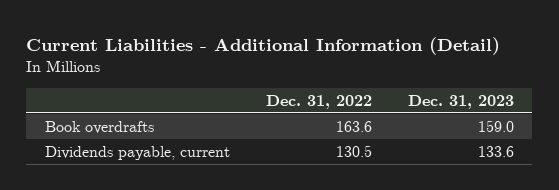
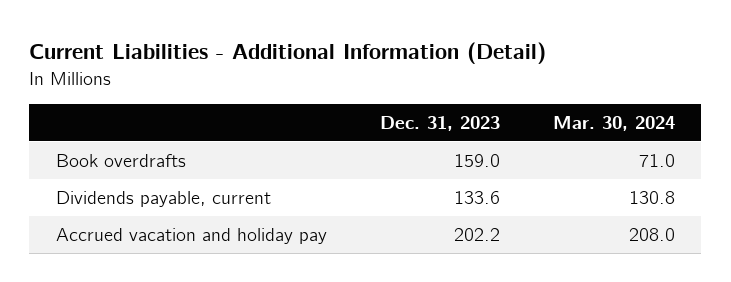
[265,94,372,109] Dec. 31, 2022 -> none
none -> [552,115,675,131] Mar. 30, 2024
none -> [55,228,327,245] Accrued vacation and holiday pay

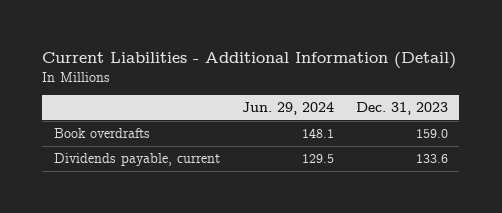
[552,115,675,131] Mar. 30, 2024 -> none
none -> [241,102,334,116] Jun. 29, 2024
[55,228,327,245] Accrued vacation and holiday pay -> none

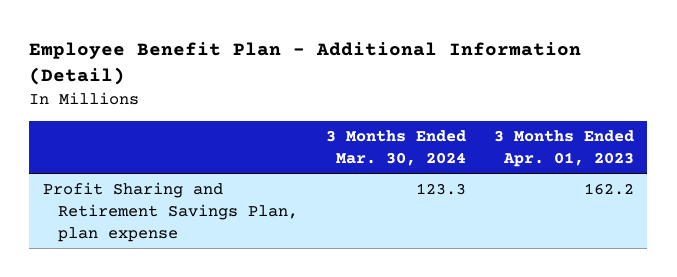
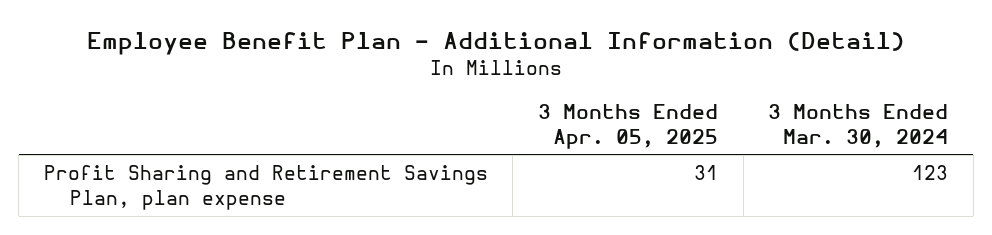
[493,130,634,167] 3 Months Ended Apr. 01, 2023 -> none
none -> [538,104,719,149] 3 Months Ended Apr. 05, 2025
[415,183,466,196] 123.3 -> [912,165,949,181] 123

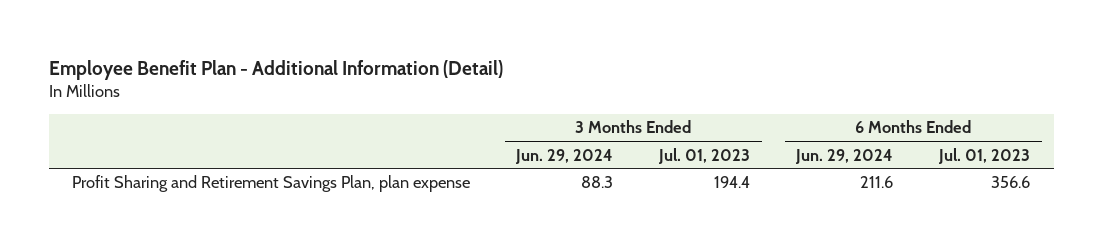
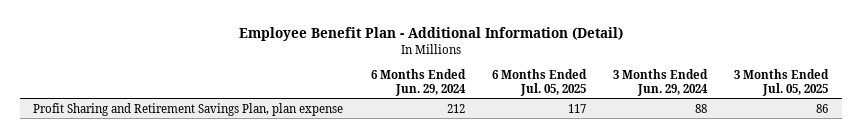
[658,147,751,164] Jul. 01, 2023 -> none
[938,147,1031,164] Jul. 01, 2023 -> none
none -> [491,68,587,96] 6 Months Ended Jul. 05, 2025
none -> [734,68,830,96] 3 Months Ended Jul. 05, 2025
[581,176,614,189] 88.3 -> [695,103,708,113] 88
[860,176,894,189] 211.6 -> [446,103,465,113] 212

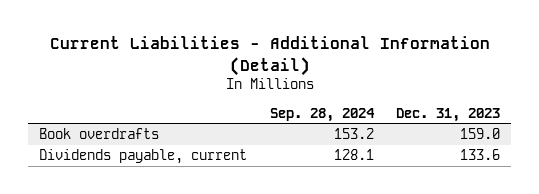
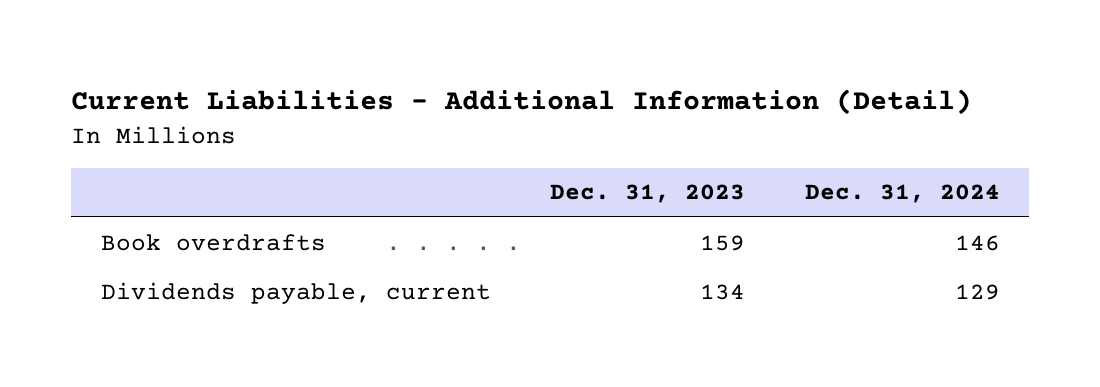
[269,107,375,122] Sep. 28, 2024 -> none
none -> [804,184,1000,204] Dec. 31, 2024
[460,128,501,140] 159.0 -> [700,234,746,251] 159
[460,149,501,161] 133.6 -> [700,283,746,300] 134

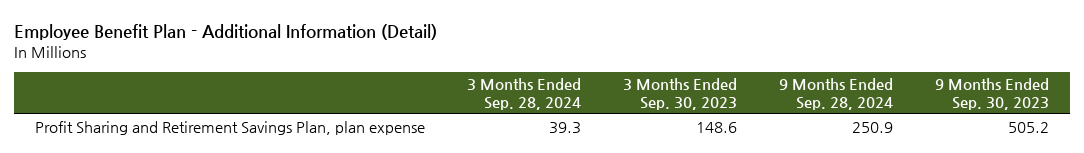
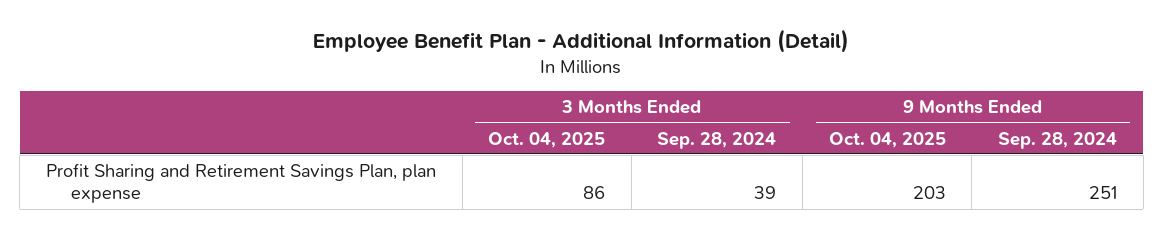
[623,78,738,111] 3 Months Ended Sep. 30, 2023 -> none
[934,78,1049,111] 9 Months Ended Sep. 30, 2023 -> none
none -> [488,131,606,148] Oct. 04, 2025
none -> [828,131,946,148] Oct. 04, 2025
[549,121,582,134] 39.3 -> [754,186,777,200] 39
[851,121,893,133] 250.9 -> [1088,186,1117,200] 251

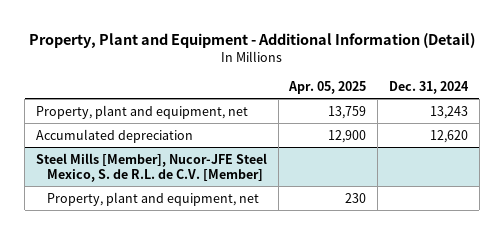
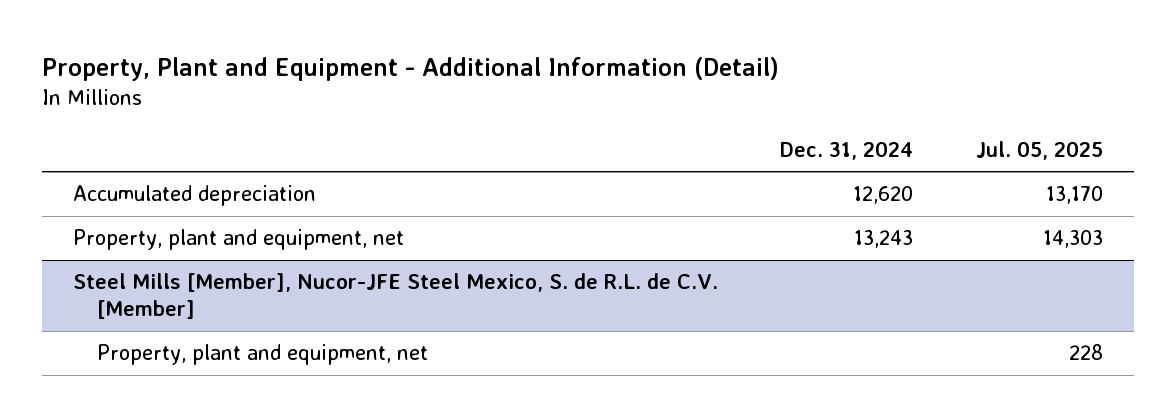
[288,80,367,94] Apr. 05, 2025 -> none
none -> [975,140,1103,160] Jul. 05, 2025
[36,104,249,119] Property, plant and equipment, net -> [72,229,404,251] Property, plant and equipment, net

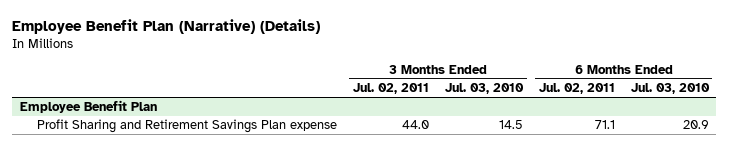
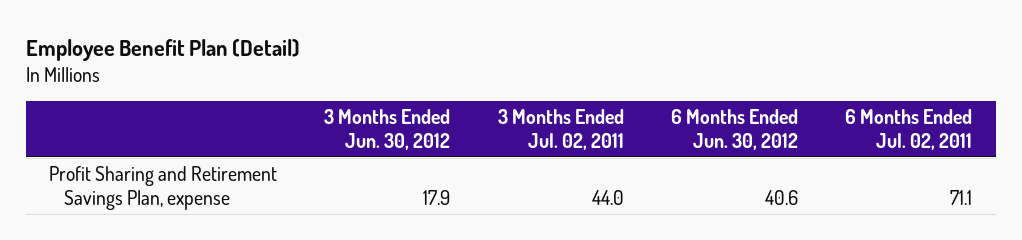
[12,19,321,35] Employee Benefit Plan (Narrative) (Details) -> [25,38,300,61] Employee Benefit Plan (Detail)
[444,83,524,95] Jul. 03, 2010 -> none
[630,83,710,95] Jul. 03, 2010 -> none
none -> [324,109,451,150] 3 Months Ended Jun. 30, 2012
none -> [671,109,799,150] 6 Months Ended Jun. 30, 2012
[20,100,158,114] Employee Benefit Plan -> none
[37,119,338,134] Profit Sharing and Retirement Savings Plan expense -> [49,166,278,210] Profit Sharing and Retirement Savings Plan, expense

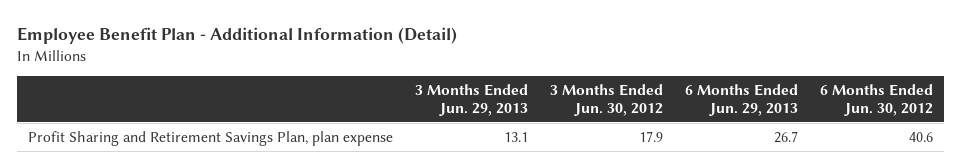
[25,38,300,61] Employee Benefit Plan (Detail) -> [16,27,457,45] Employee Benefit Plan - Additional Information (Detail)
[497,109,624,150] 3 Months Ended Jul. 02, 2011 -> none
[845,109,973,150] 6 Months Ended Jul. 02, 2011 -> none
none -> [414,84,528,117] 3 Months Ended Jun. 29, 2013
none -> [684,84,798,117] 6 Months Ended Jun. 29, 2013
[49,166,278,210] Profit Sharing and Retirement Savings Plan, expense -> [27,130,393,146] Profit Sharing and Retirement Savings Plan, plan expense

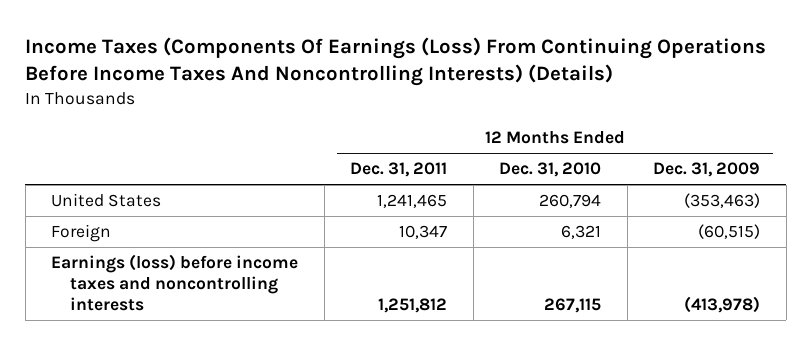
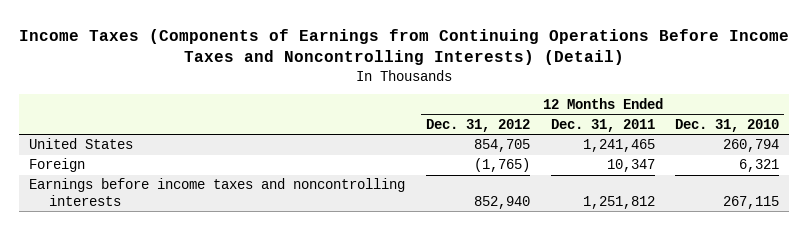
[25,36,767,87] Income Taxes (Components Of Earnings (Loss) From Continuing Operations Before Income Taxes And Noncontrolling Interests) (Details) -> [19,28,790,65] Income Taxes (Components of Earnings from Continuing Operations Before Income Taxes and Noncontrolling Interests) (Detail)
[653,162,761,178] Dec. 31, 2009 -> none
none -> [426,118,531,132] Dec. 31, 2012
[51,254,299,311] Earnings (loss) before income taxes and noncontrolling interests -> [29,178,406,206] Earnings before income taxes and noncontrolling interests

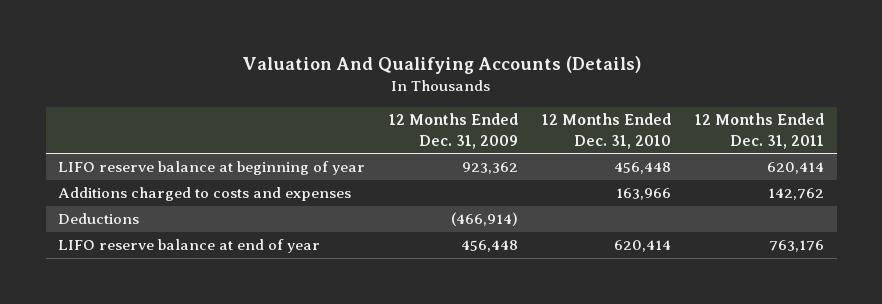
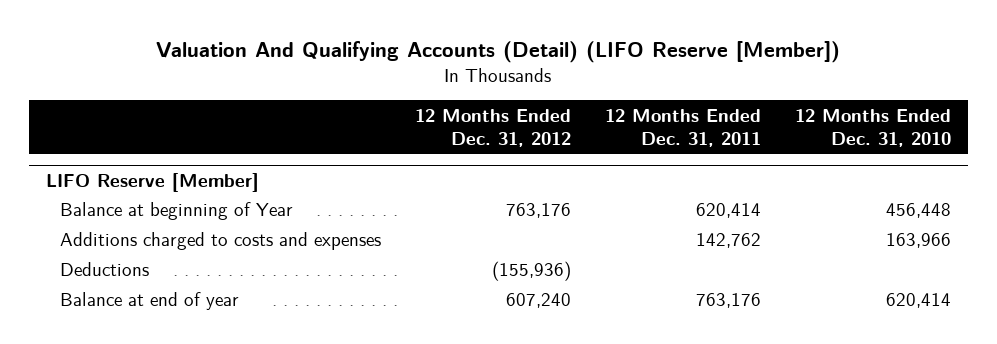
[242,56,642,75] Valuation And Qualifying Accounts (Details) -> [156,41,841,64] Valuation And Qualifying Accounts (Detail) (LIFO Reserve [Member])
[388,113,518,149] 12 Months Ended Dec. 31, 2009 -> none
none -> [415,108,572,147] 12 Months Ended Dec. 31, 2012
none -> [45,172,259,192] LIFO Reserve [Member]
[57,161,365,176] LIFO reserve balance at beginning of year -> [60,202,294,221] Balance at beginning of Year
[57,239,320,254] LIFO reserve balance at end of year -> [60,292,240,311] Balance at end of year

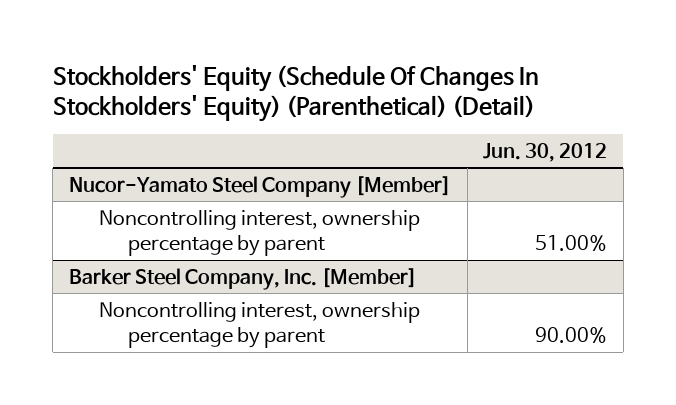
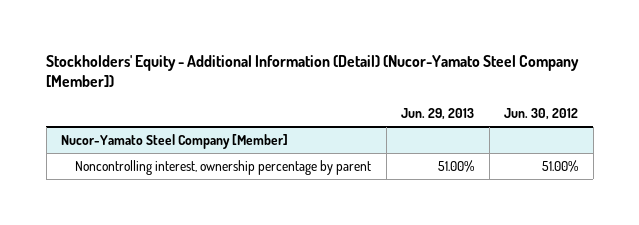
[52,64,539,123] Stockholders' Equity (Schedule Of Changes In Stockholders' Equity) (Parenthetical) (Detail) -> [46,54,580,88] Stockholders' Equity - Additional Information (Detail) (Nucor-Yamato Steel Company [Member])
none -> [401,108,475,121] Jun. 29, 2013
[69,267,418,290] Barker Steel Company, Inc. [Member] -> none
[98,301,420,349] Noncontrolling interest, ownership percentage by parent -> none

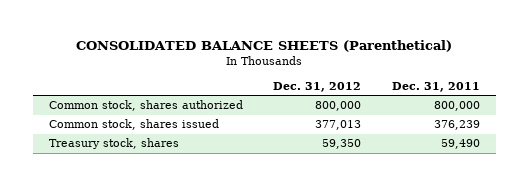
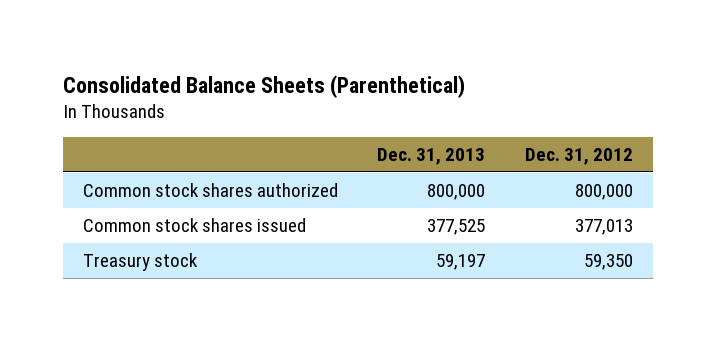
[76,40,453,53] CONSOLIDATED BALANCE SHEETS (Parenthetical) -> [63,74,466,98] Consolidated Balance Sheets (Parenthetical)
[392,81,481,92] Dec. 31, 2011 -> none
none -> [377,148,486,166] Dec. 31, 2013
[48,100,243,112] Common stock, shares authorized -> [82,183,338,198] Common stock shares authorized
[48,119,219,131] Common stock, shares issued -> [82,218,306,233] Common stock shares issued
[48,138,179,150] Treasury stock, shares -> [82,253,198,272] Treasury stock

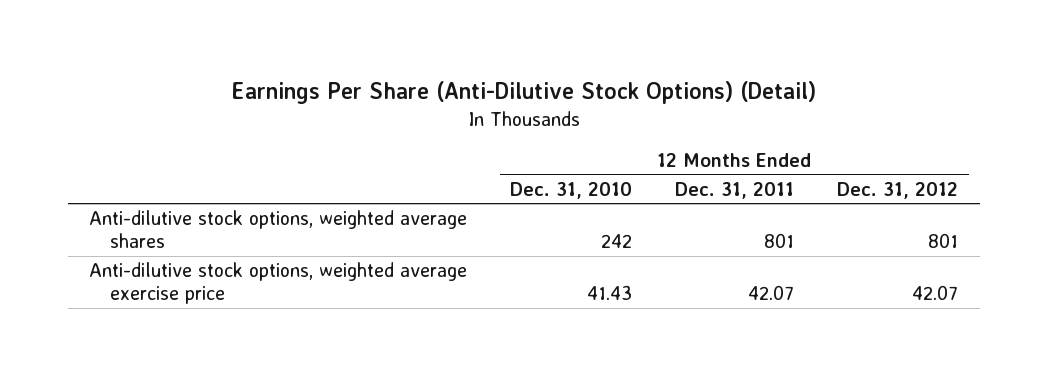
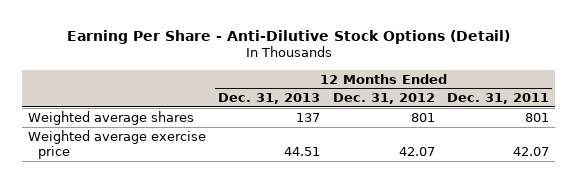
[230,80,816,104] Earnings Per Share (Anti-Dilutive Stock Options) (Detail) -> [66,29,510,44] Earning Per Share - Anti-Dilutive Stock Options (Detail)
[510,181,633,199] Dec. 31, 2010 -> none
none -> [218,93,321,105] Dec. 31, 2013
[89,210,468,249] Anti-dilutive stock options, weighted average shares -> [27,110,194,125] Weighted average shares
[89,262,468,305] Anti-dilutive stock options, weighted average exercise price -> [27,129,206,160] Weighted average exercise price

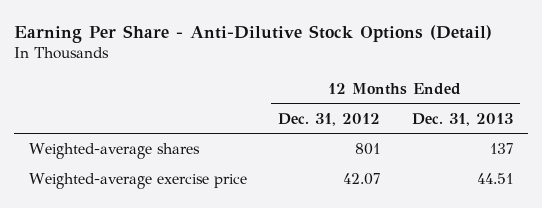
[447,93,550,105] Dec. 31, 2011 -> none
[27,110,194,125] Weighted average shares -> [29,143,201,160] Weighted-average shares
[27,129,206,160] Weighted average exercise price -> [29,173,248,190] Weighted-average exercise price

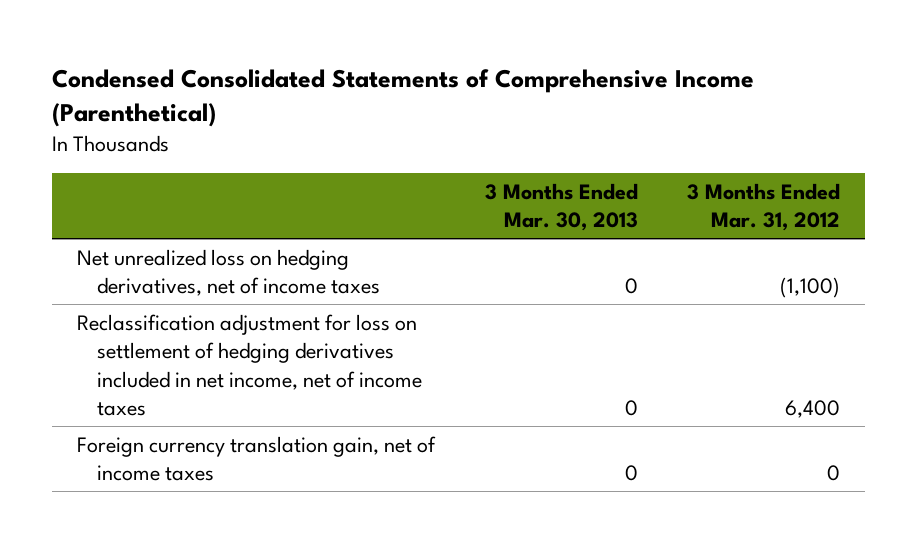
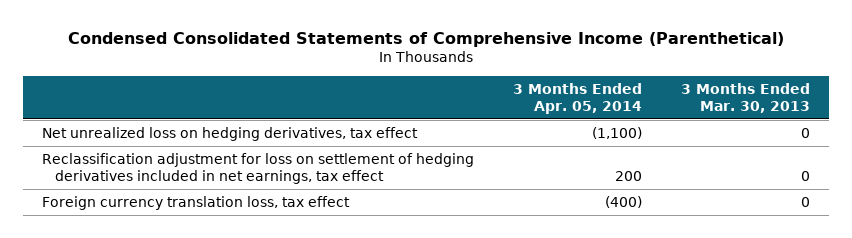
[687,182,841,232] 3 Months Ended Mar. 31, 2012 -> none
none -> [513,82,643,114] 3 Months Ended Apr. 05, 2014
[77,248,381,297] Net unrealized loss on hedging derivatives, net of income taxes -> [42,127,419,142] Net unrealized loss on hedging derivatives, tax effect
[77,313,423,416] Reclassification adjustment for loss on settlement of hedging derivatives included in net income, net of income taxes -> [42,153,475,184] Reclassification adjustment for loss on settlement of hedging derivatives included in net earnings, tax effect
[77,435,437,482] Foreign currency translation gain, net of income taxes -> [42,196,351,211] Foreign currency translation loss, tax effect

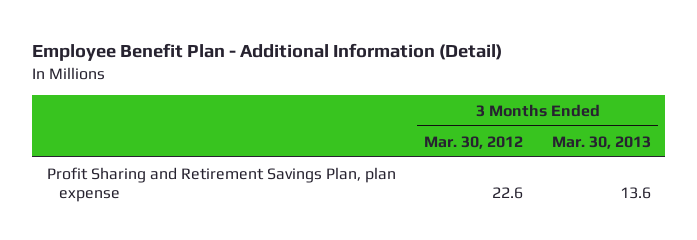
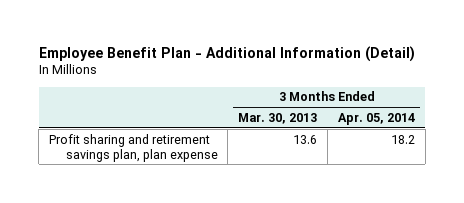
[424,135,524,149] Mar. 30, 2012 -> none
none -> [337,112,415,125] Apr. 05, 2014
[46,166,396,202] Profit Sharing and Retirement Savings Plan, plan expense -> [49,133,218,162] Profit sharing and retirement savings plan, plan expense

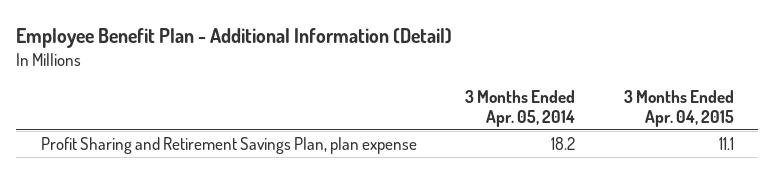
[238,112,318,124] Mar. 30, 2013 -> none
none -> [623,89,734,127] 3 Months Ended Apr. 04, 2015
[49,133,218,162] Profit sharing and retirement savings plan, plan expense -> [40,137,417,155] Profit Sharing and Retirement Savings Plan, plan expense

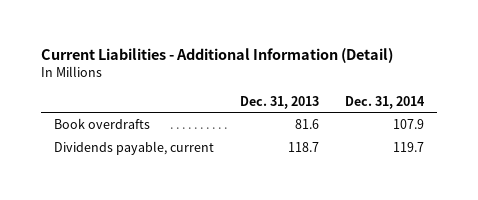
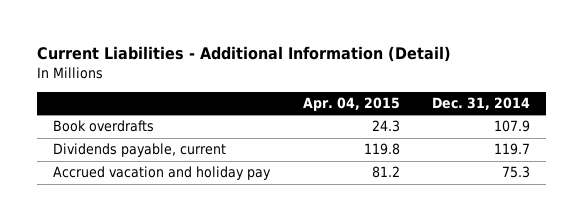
[240,95,320,109] Dec. 31, 2013 -> none
none -> [302,97,400,112] Apr. 04, 2015
none -> [53,166,272,181] Accrued vacation and holiday pay

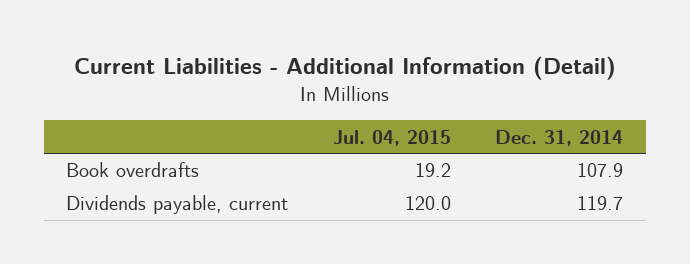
[302,97,400,112] Apr. 04, 2015 -> none
none -> [332,129,451,146] Jul. 04, 2015
[53,166,272,181] Accrued vacation and holiday pay -> none

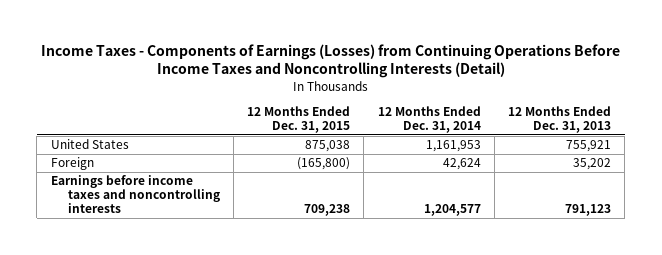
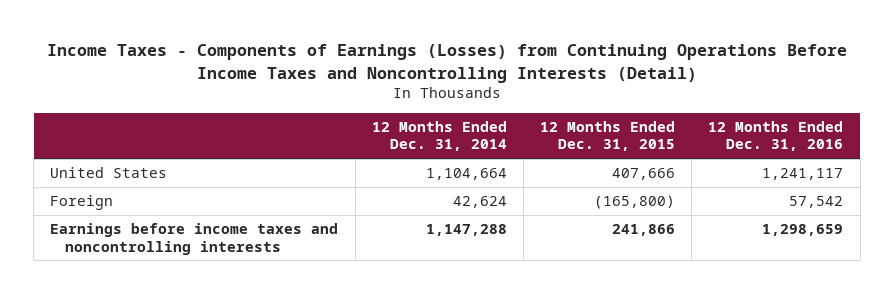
[507,106,611,134] 12 Months Ended Dec. 31, 2013 -> none
none -> [708,121,844,152] 12 Months Ended Dec. 31, 2016
[305,140,351,153] 875,038 -> [612,168,676,181] 407,666
[425,140,481,153] 1,161,953 -> [425,168,507,181] 1,104,664
[304,204,351,217] 709,238 -> [612,224,676,237] 241,866
[423,204,481,217] 1,204,577 -> [425,224,507,237] 1,147,288

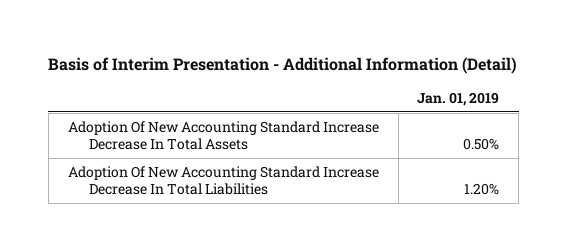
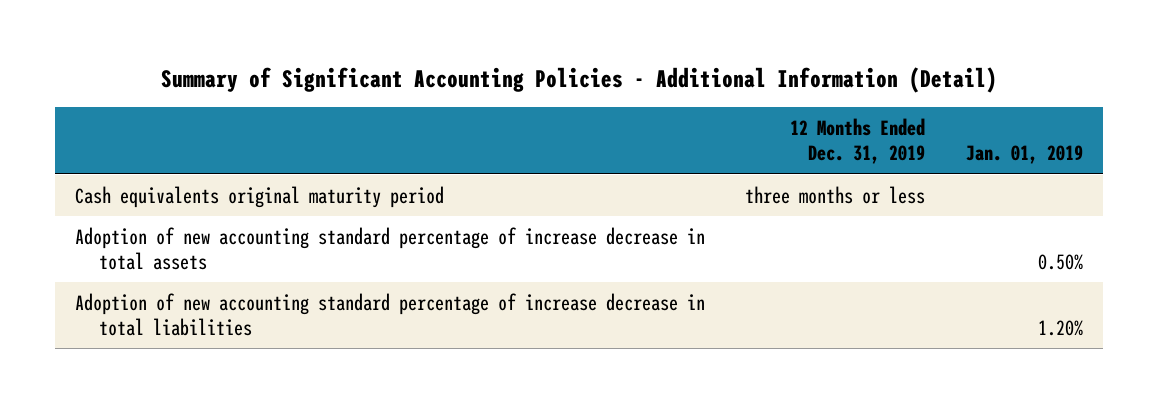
[48,56,518,74] Basis of Interim Presentation - Additional Information (Detail) -> [160,66,997,93] Summary of Significant Accounting Policies - Additional Information (Detail)
none -> [790,118,926,165] 12 Months Ended Dec. 31, 2019
none -> [74,185,444,208] Cash equivalents original maturity period
[67,120,379,150] Adoption Of New Accounting Standard Increase Decrease In Total Assets -> [74,226,705,270] Adoption of new accounting standard percentage of increase decrease in total assets
[67,165,379,195] Adoption Of New Accounting Standard Increase Decrease In Total Liabilities -> [74,292,705,336] Adoption of new accounting standard percentage of increase decrease in total liabilities

